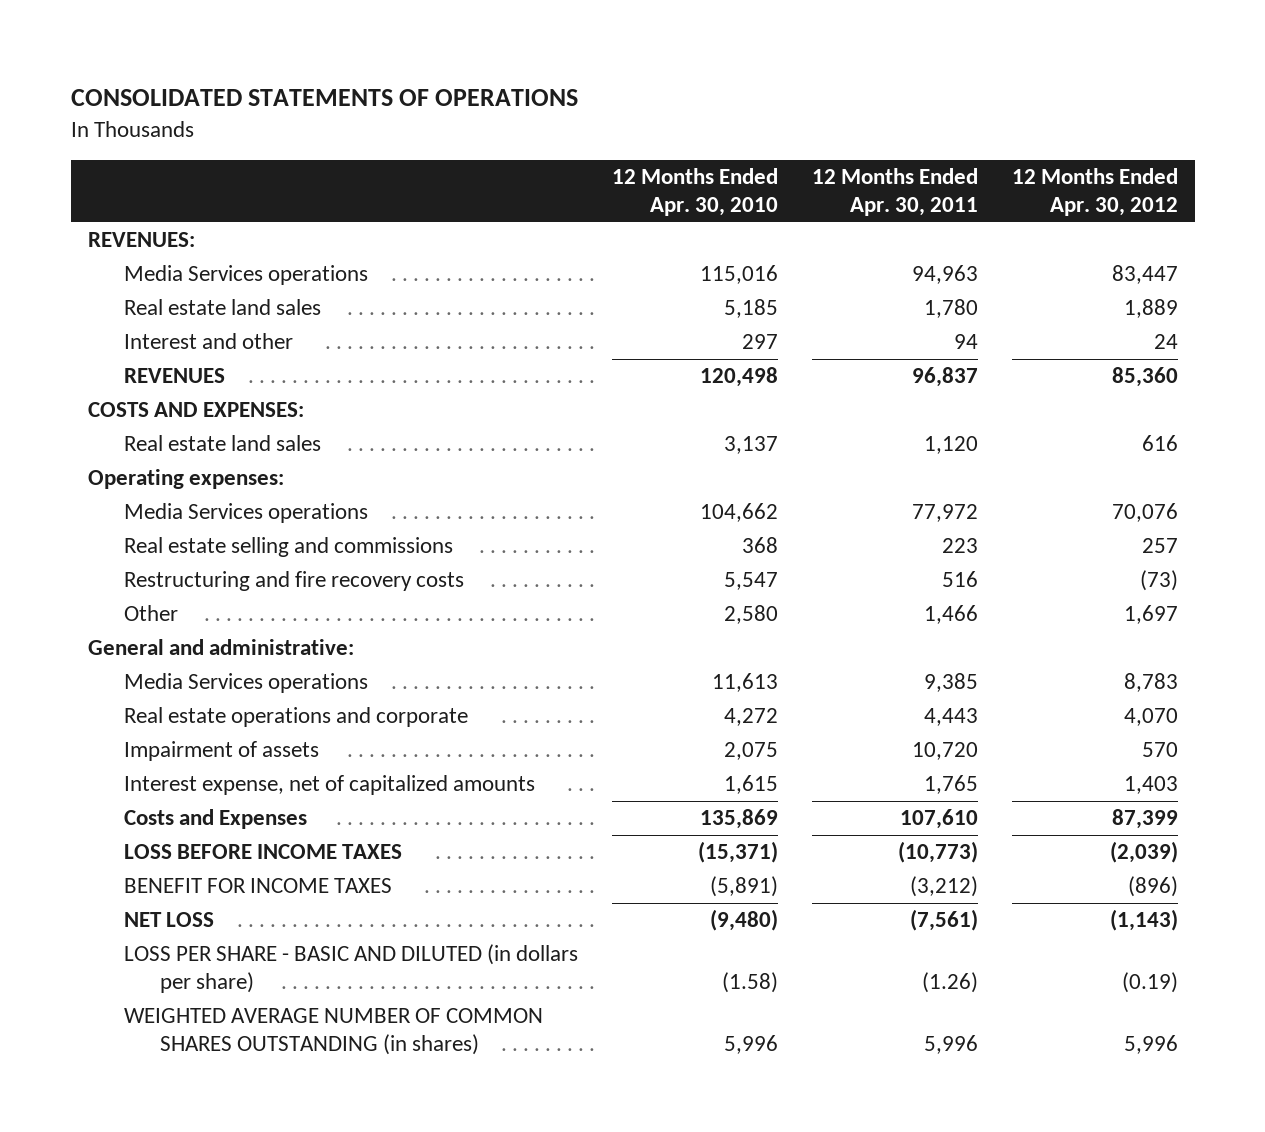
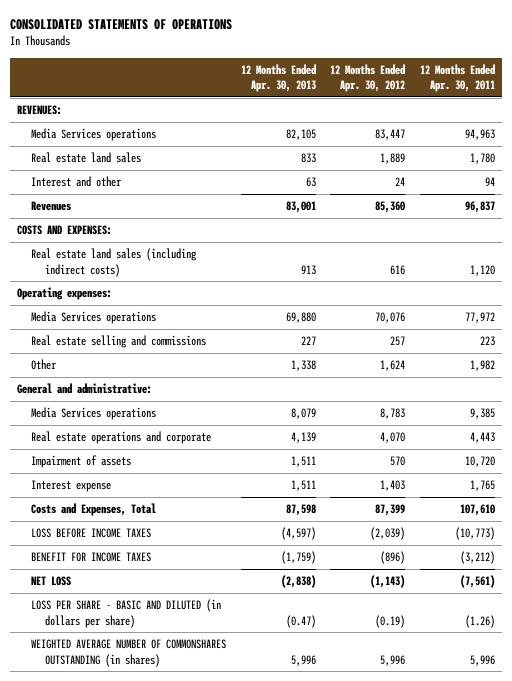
[611,168,778,217] 12 Months Ended Apr. 30, 2010 -> none
none -> [240,63,316,93] 12 Months Ended Apr. 30, 2013
[123,368,225,384] REVENUES -> [31,201,72,212] Revenues
[123,435,321,452] Real estate land sales -> [31,248,198,277] Real estate land sales (including indirect costs)
[123,571,464,592] Restructuring and fire recovery costs -> none
[923,605,978,625] 1,466 -> [470,360,496,372] 1,982
[1123,605,1178,625] 1,697 -> [380,360,406,372] 1,624
[123,775,535,796] Interest expense, net of capitalized amounts -> [31,480,112,493] Interest expense
[123,809,307,830] Costs and Expenses -> [31,503,157,517] Costs and Expenses, Total
[123,1008,543,1056] WEIGHTED AVERAGE NUMBER OF COMMON SHARES OUTSTANDING (in shares) -> [31,639,227,667] WEIGHTED AVERAGE NUMBER OF COMMONSHARES OUTSTANDING (in shares)

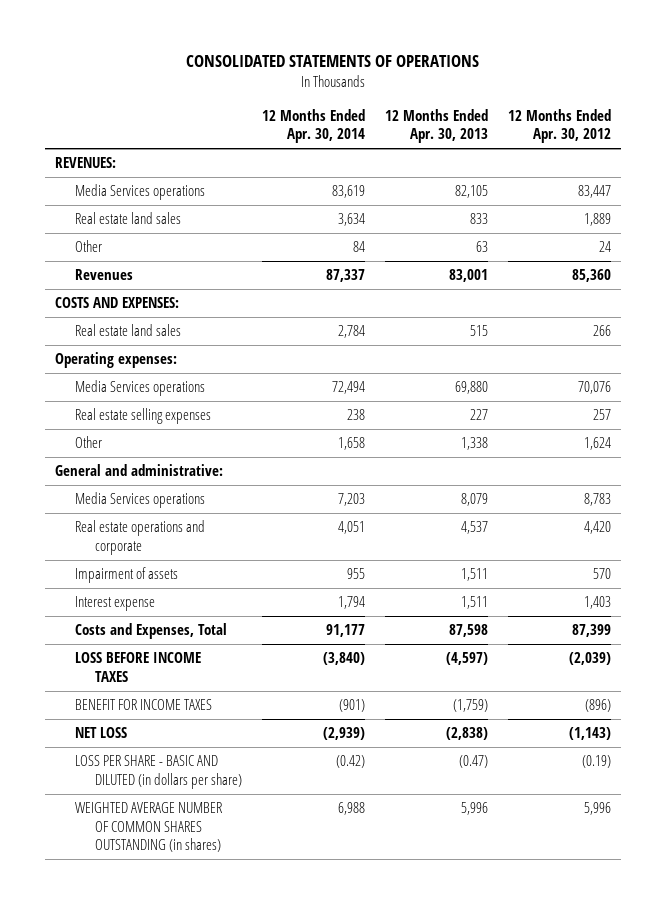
[420,63,496,93] 12 Months Ended Apr. 30, 2011 -> none
none -> [262,108,366,144] 12 Months Ended Apr. 30, 2014
[31,176,123,188] Interest and other -> [74,240,102,253] Other
[31,248,198,277] Real estate land sales (including indirect costs) -> [74,324,181,337] Real estate land sales
[300,264,316,275] 913 -> [470,325,489,337] 515
[390,264,406,275] 616 -> [593,325,612,337] 266
[31,335,207,349] Real estate selling and commissions -> [74,408,211,425] Real estate selling expenses
[290,432,316,444] 4,139 -> [461,521,489,535] 4,537
[380,432,406,444] 4,070 -> [584,521,612,535] 4,420
[31,639,227,667] WEIGHTED AVERAGE NUMBER OF COMMONSHARES OUTSTANDING (in shares) -> [74,802,223,853] WEIGHTED AVERAGE NUMBER OF COMMON SHARES OUTSTANDING (in shares)

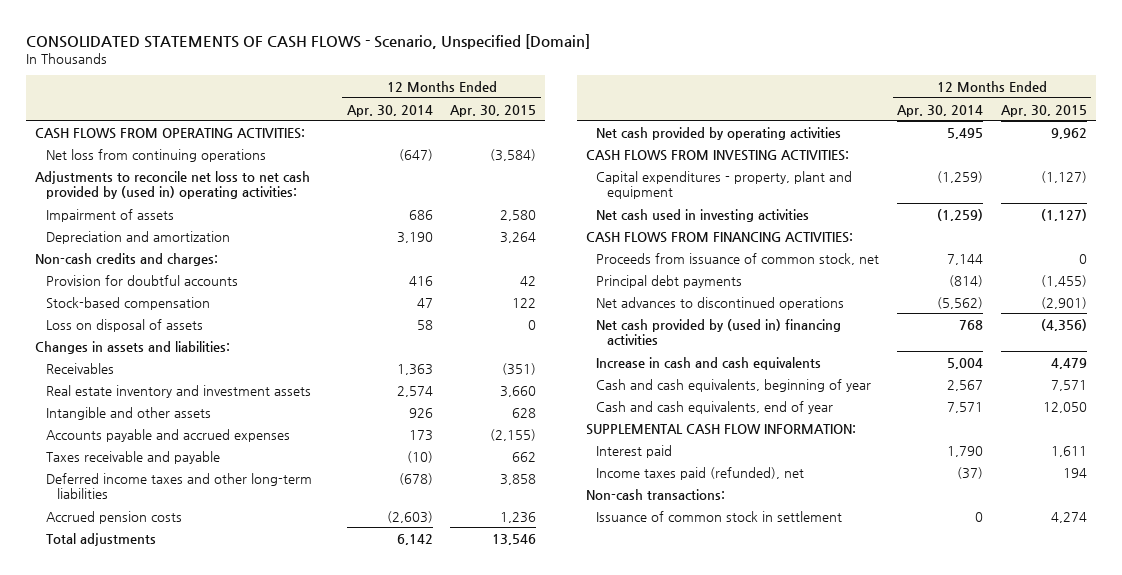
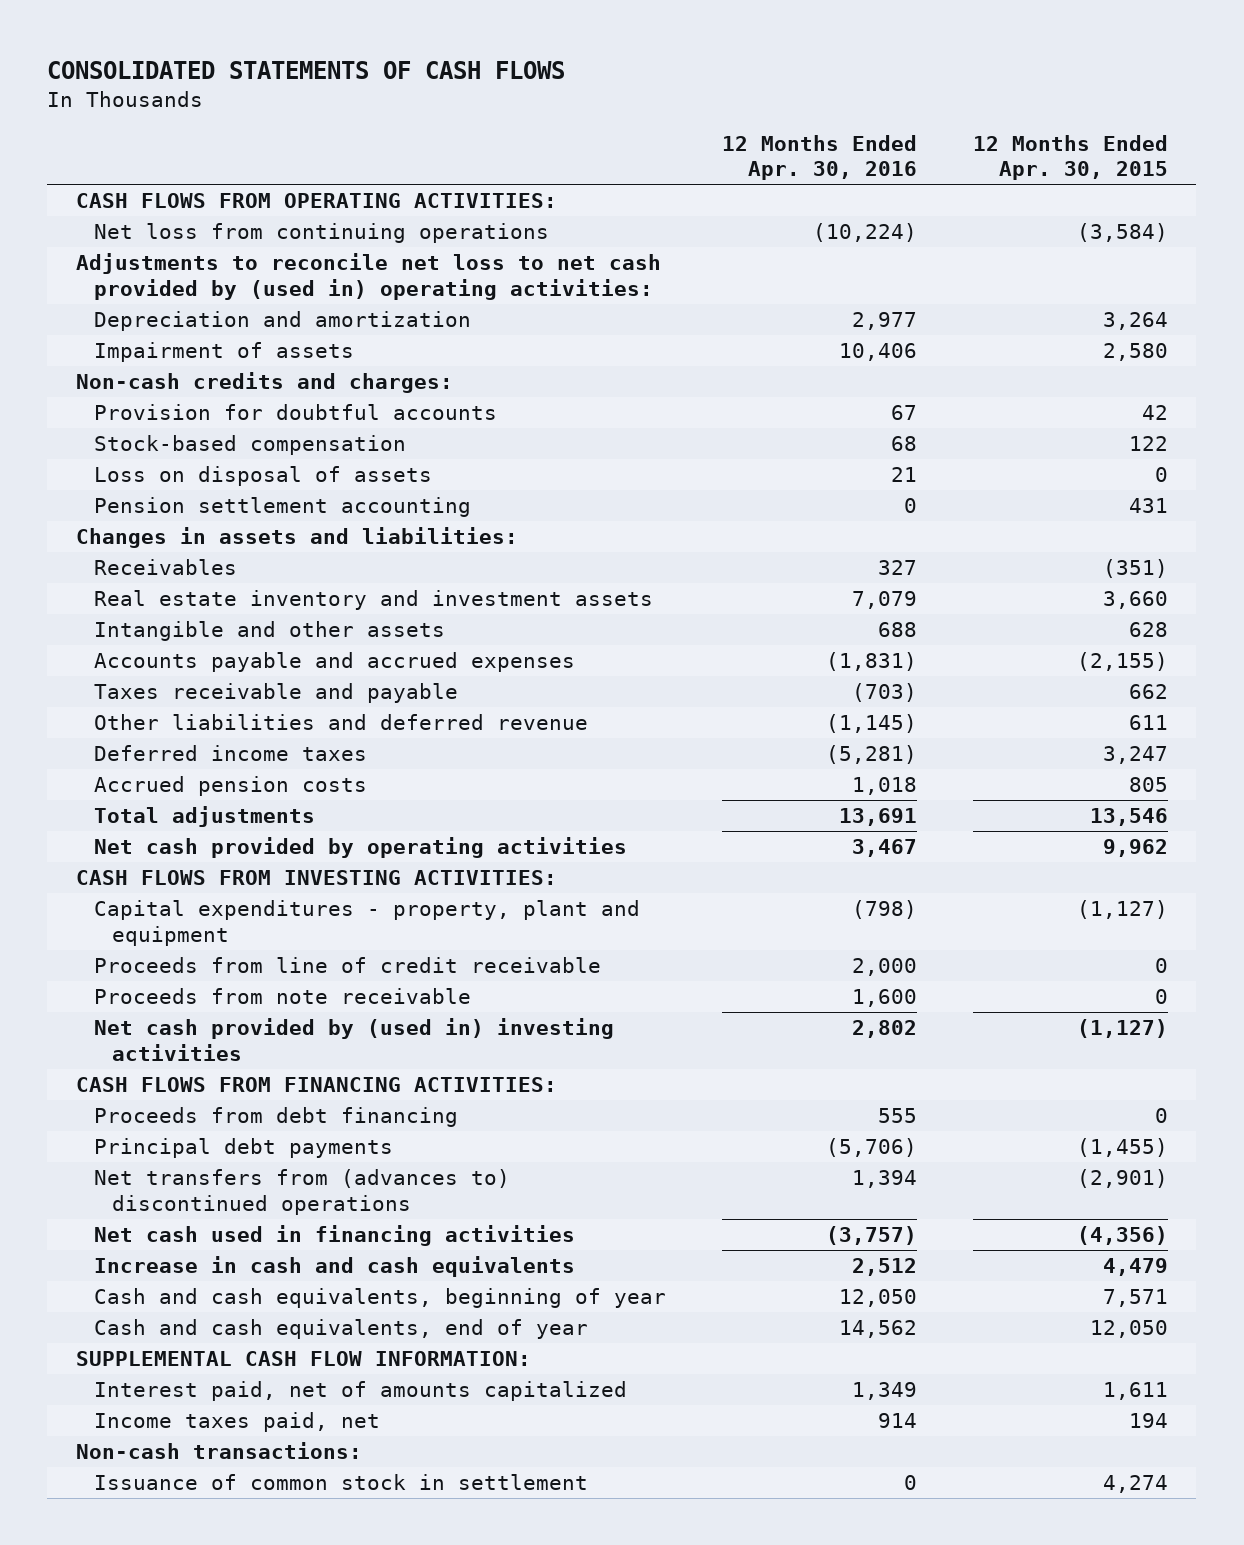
[26,33,591,49] CONSOLIDATED STATEMENTS OF CASH FLOWS - Scenario, Unspecified [Domain] -> [47,61,566,80] CONSOLIDATED STATEMENTS OF CASH FLOWS
[346,104,433,117] Apr. 30, 2014 -> none
none -> [722,134,918,181] 12 Months Ended Apr. 30, 2016
[46,208,175,222] Impairment of assets -> [93,342,354,363] Impairment of assets
none -> [93,497,471,518] Pension settlement accounting
[46,472,313,499] Deferred income taxes and other long-term liabilities -> none
none -> [93,714,588,731] Other liabilities and deferred revenue
none -> [93,745,367,762] Deferred income taxes
[500,511,537,523] 1,236 -> [1129,777,1169,793] 805
none -> [93,957,601,974] Proceeds from line of credit receivable
none -> [93,988,471,1005] Proceeds from note receivable
[596,208,810,222] Net cash used in investing activities -> [93,1018,614,1061] Net cash provided by (used in) investing activities
[596,252,880,265] Proceeds from issuance of common stock, net -> none
none -> [93,1107,458,1128] Proceeds from debt financing
[596,296,845,310] Net advances to discontinued operations -> [93,1169,510,1215] Net transfers from (advances to) discontinued operations
[596,318,842,345] Net cash provided by (used in) financing activities -> [93,1225,575,1247] Net cash used in financing activities
[596,444,673,458] Interest paid -> [93,1381,627,1402] Interest paid, net of amounts capitalized
[596,466,805,480] Income taxes paid (refunded), net -> [93,1412,380,1433] Income taxes paid, net

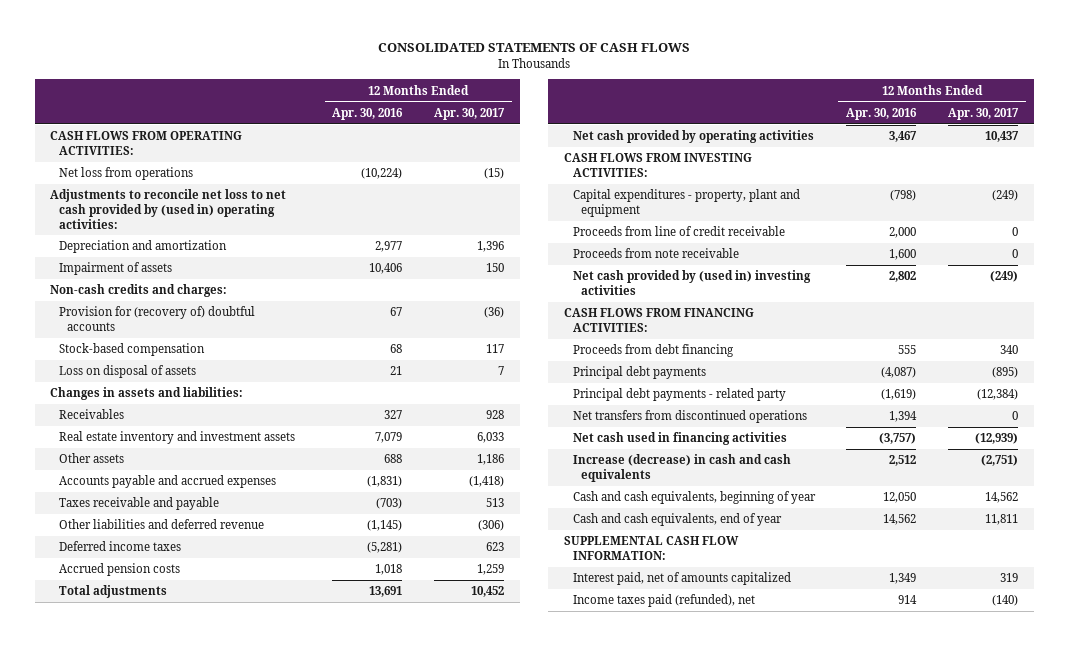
[973,134,1169,181] 12 Months Ended Apr. 30, 2015 -> none
none -> [433,107,505,120] Apr. 30, 2017
[93,223,549,244] Net loss from continuing operations -> [58,167,193,181] Net loss from operations
[93,404,497,421] Provision for doubtful accounts -> [58,306,255,331] Provision for (recovery of) doubtful accounts
[93,497,471,518] Pension settlement accounting -> none
[93,621,445,642] Intangible and other assets -> [58,453,124,464] Other assets
[826,1138,918,1158] (5,706) -> [881,367,917,379] (4,087)
none -> [572,388,786,402] Principal debt payments - related party
[93,1169,510,1215] Net transfers from (advances to) discontinued operations -> [572,410,807,424] Net transfers from discontinued operations
[93,1256,575,1278] Increase in cash and cash equivalents -> [572,454,791,482] Increase (decrease) in cash and cash equivalents
[75,1442,362,1460] Non-cash transactions: -> none
[93,1474,588,1491] Issuance of common stock in settlement -> none
[93,1412,380,1433] Income taxes paid, net -> [572,594,755,608] Income taxes paid (refunded), net

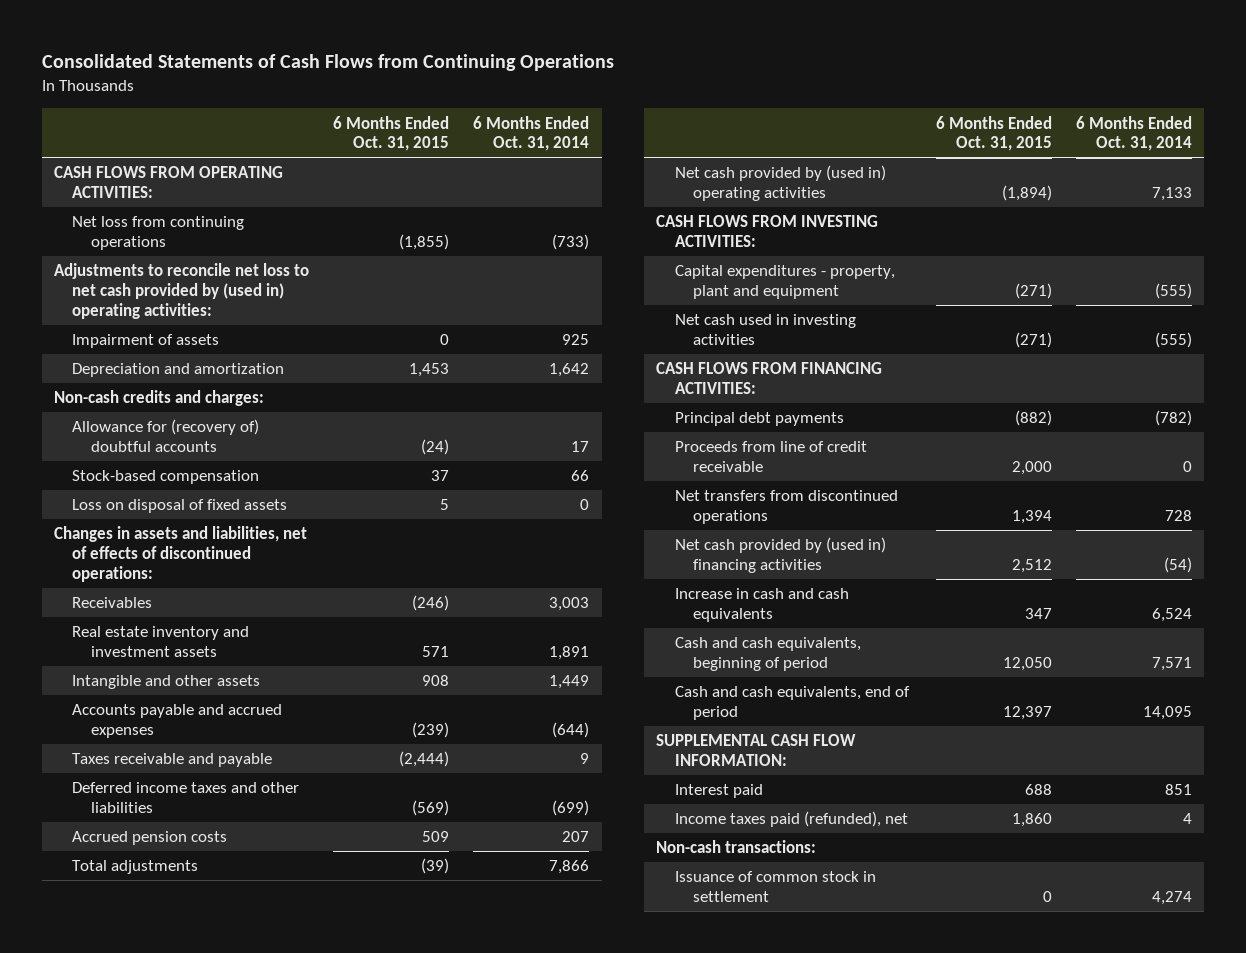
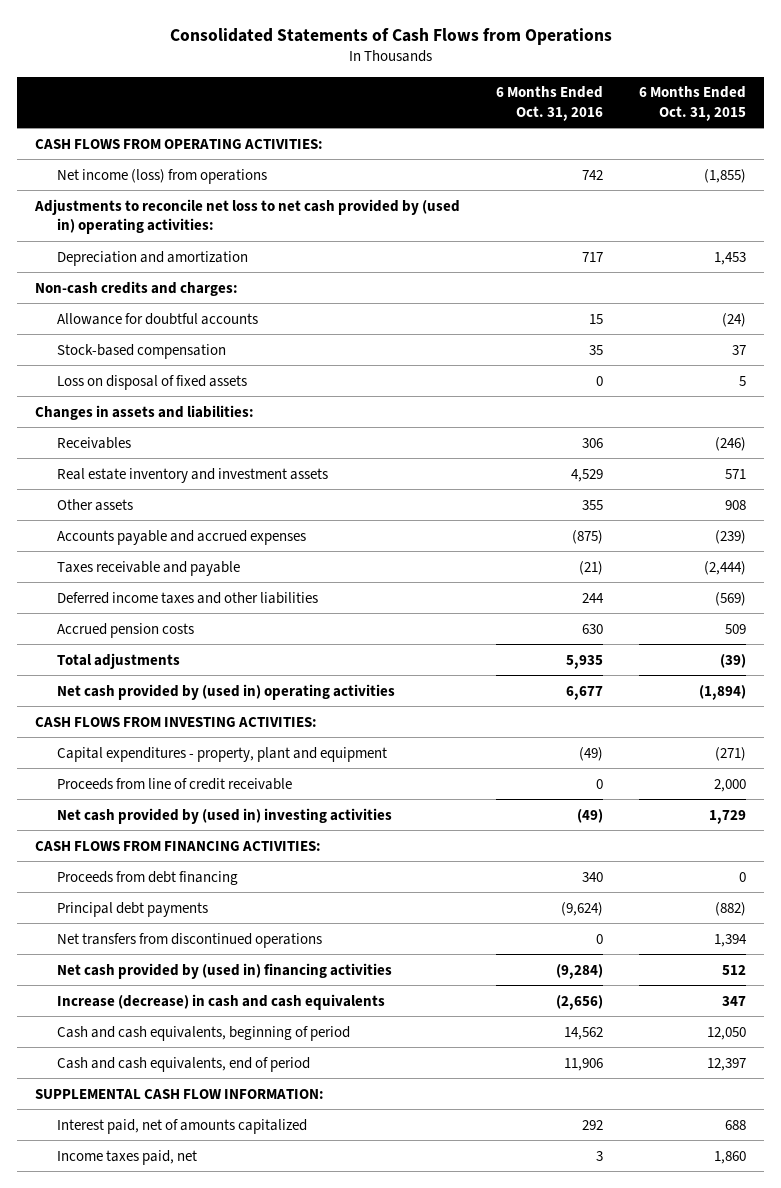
[41,54,614,72] Consolidated Statements of Cash Flows from Continuing Operations -> [169,27,612,45] Consolidated Statements of Cash Flows from Operations
[473,115,590,152] 6 Months Ended Oct. 31, 2014 -> none
none -> [496,86,604,121] 6 Months Ended Oct. 31, 2016
[72,216,245,250] Net loss from continuing operations -> [56,168,267,184] Net income (loss) from operations
[72,334,220,349] Impairment of assets -> none
[72,419,260,452] Allowance for (recovery of) doubtful accounts -> [56,312,258,325] Allowance for doubtful accounts
[53,526,307,582] Changes in assets and liabilities, net of effects of discontinued operations: -> [35,404,255,420] Changes in assets and liabilities:
[72,675,261,690] Intangible and other assets -> [56,498,133,511] Other assets
[674,441,867,472] Proceeds from line of credit receivable -> [56,777,292,790] Proceeds from line of credit receivable
[674,314,856,345] Net cash used in investing activities -> [56,807,392,824] Net cash provided by (used in) investing activities
[1014,331,1052,348] (271) -> [708,809,746,824] 1,729
none -> [56,870,238,885] Proceeds from debt financing
[1011,558,1052,573] 2,512 -> [721,964,746,975] 512
[674,588,849,622] Increase in cash and cash equivalents -> [56,993,385,1010] Increase (decrease) in cash and cash equivalents
[656,840,817,854] Non-cash transactions: -> none
[674,871,876,902] Issuance of common stock in settlement -> none
[674,784,763,799] Interest paid -> [56,1118,307,1134] Interest paid, net of amounts capitalized
[674,811,908,828] Income taxes paid (refunded), net -> [56,1149,197,1165] Income taxes paid, net

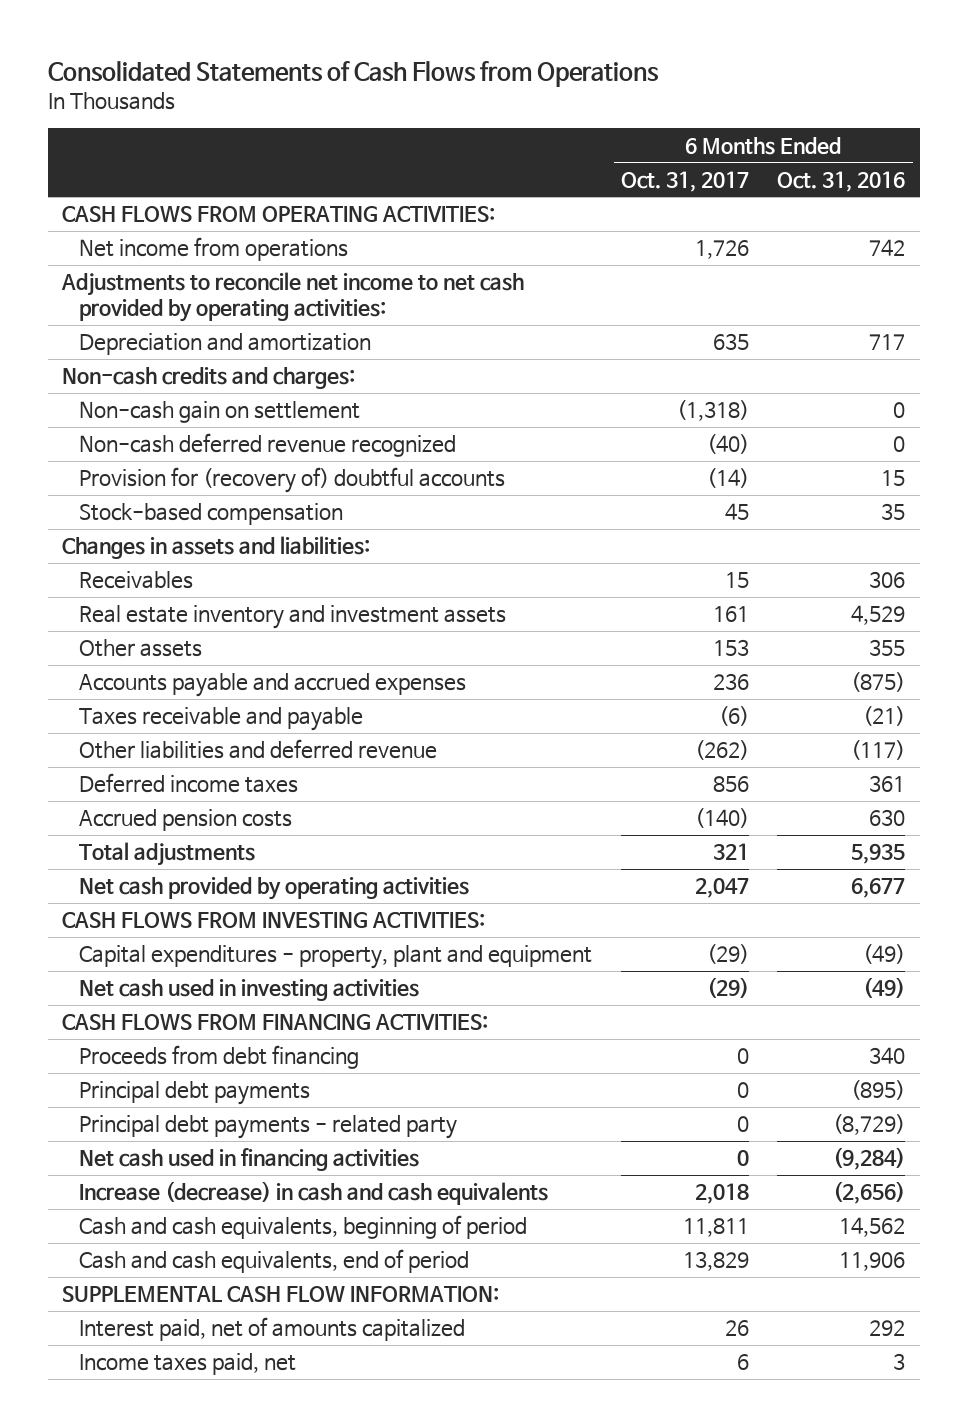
[638,86,746,121] 6 Months Ended Oct. 31, 2015 -> none
none -> [620,170,749,192] Oct. 31, 2017
[56,168,267,184] Net income (loss) from operations -> [79,237,349,262] Net income from operations
[34,198,461,235] Adjustments to reconcile net loss to net cash provided by (used in) operating activities: -> [60,272,524,323] Adjustments to reconcile net income to net cash provided by operating activities:
none -> [79,401,361,424] Non-cash gain on settlement
none -> [79,433,457,458] Non-cash deferred revenue recognized
[56,312,258,325] Allowance for doubtful accounts -> [79,467,506,494] Provision for (recovery of) doubtful accounts
[56,374,247,390] Loss on disposal of fixed assets -> none
none -> [79,739,438,760] Other liabilities and deferred revenue
[56,591,318,604] Deferred income taxes and other liabilities -> [79,773,299,794] Deferred income taxes
[582,592,605,603] 244 -> [869,775,906,793] 361
[56,683,395,700] Net cash provided by (used in) operating activities -> [79,877,470,901] Net cash provided by operating activities
[56,777,292,790] Proceeds from line of credit receivable -> none
[56,807,392,824] Net cash provided by (used in) investing activities -> [79,979,420,1002] Net cash used in investing activities
[56,932,322,948] Net transfers from discontinued operations -> none
[561,901,604,916] (9,624) -> [851,1080,906,1101] (895)
none -> [79,1115,458,1140] Principal debt payments - related party
[56,962,392,979] Net cash provided by (used in) financing activities -> [79,1148,420,1172] Net cash used in financing activities

